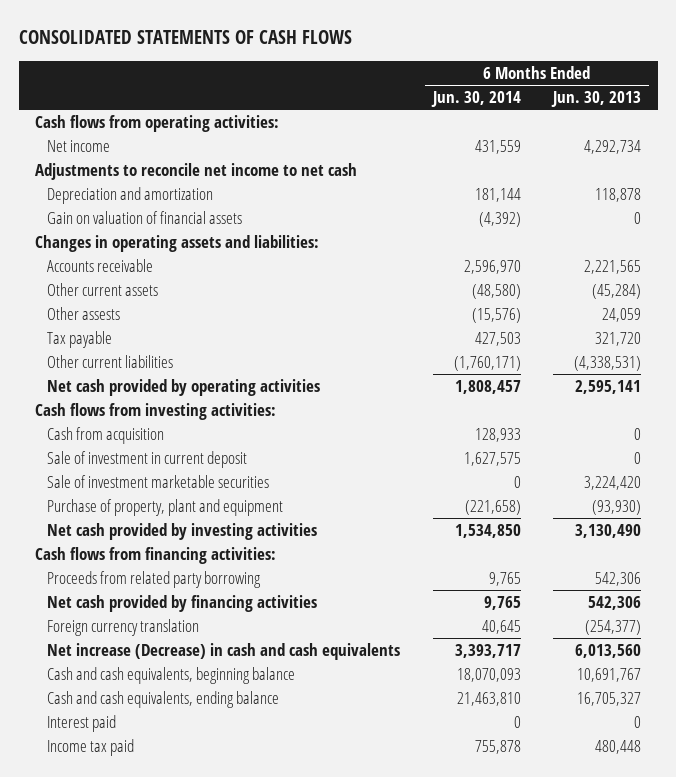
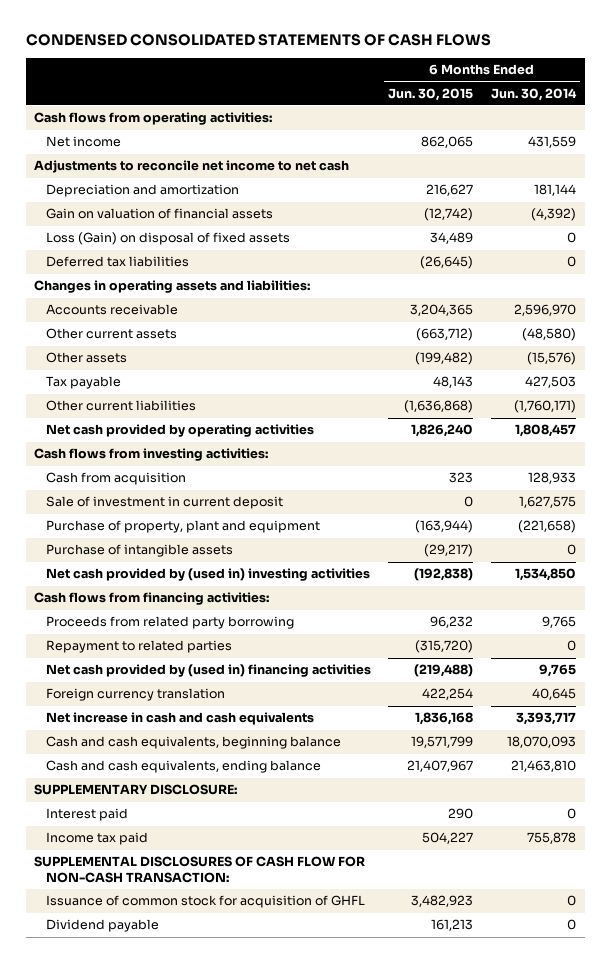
[18,30,352,45] CONSOLIDATED STATEMENTS OF CASH FLOWS -> [25,34,491,47] CONDENSED CONSOLIDATED STATEMENTS OF CASH FLOWS
[551,91,642,108] Jun. 30, 2013 -> none
none -> [388,87,474,101] Jun. 30, 2015
none -> [46,232,291,246] Loss (Gain) on disposal of fixed assets
none -> [46,256,190,268] Deferred tax liabilities
[47,307,121,321] Other assests -> [46,352,128,364] Other assets
[47,475,270,489] Sale of investment marketable securities -> none
none -> [46,544,234,558] Purchase of intangible assets
[47,523,318,541] Net cash provided by investing activities -> [46,568,371,582] Net cash provided by (used in) investing activities
none -> [46,640,233,654] Repayment to related parties
[47,595,318,613] Net cash provided by financing activities -> [46,664,372,678] Net cash provided by (used in) financing activities
[47,643,401,661] Net increase (Decrease) in cash and cash equivalents -> [46,712,315,726] Net increase in cash and cash equivalents
none -> [34,784,238,796] SUPPLEMENTARY DISCLOSURE:
none -> [34,856,366,884] SUPPLEMENTAL DISCLOSURES OF CASH FLOW FOR NON-CASH TRANSACTION:
none -> [46,895,366,909] Issuance of common stock for acquisition of GHFL
none -> [46,919,160,933] Dividend payable

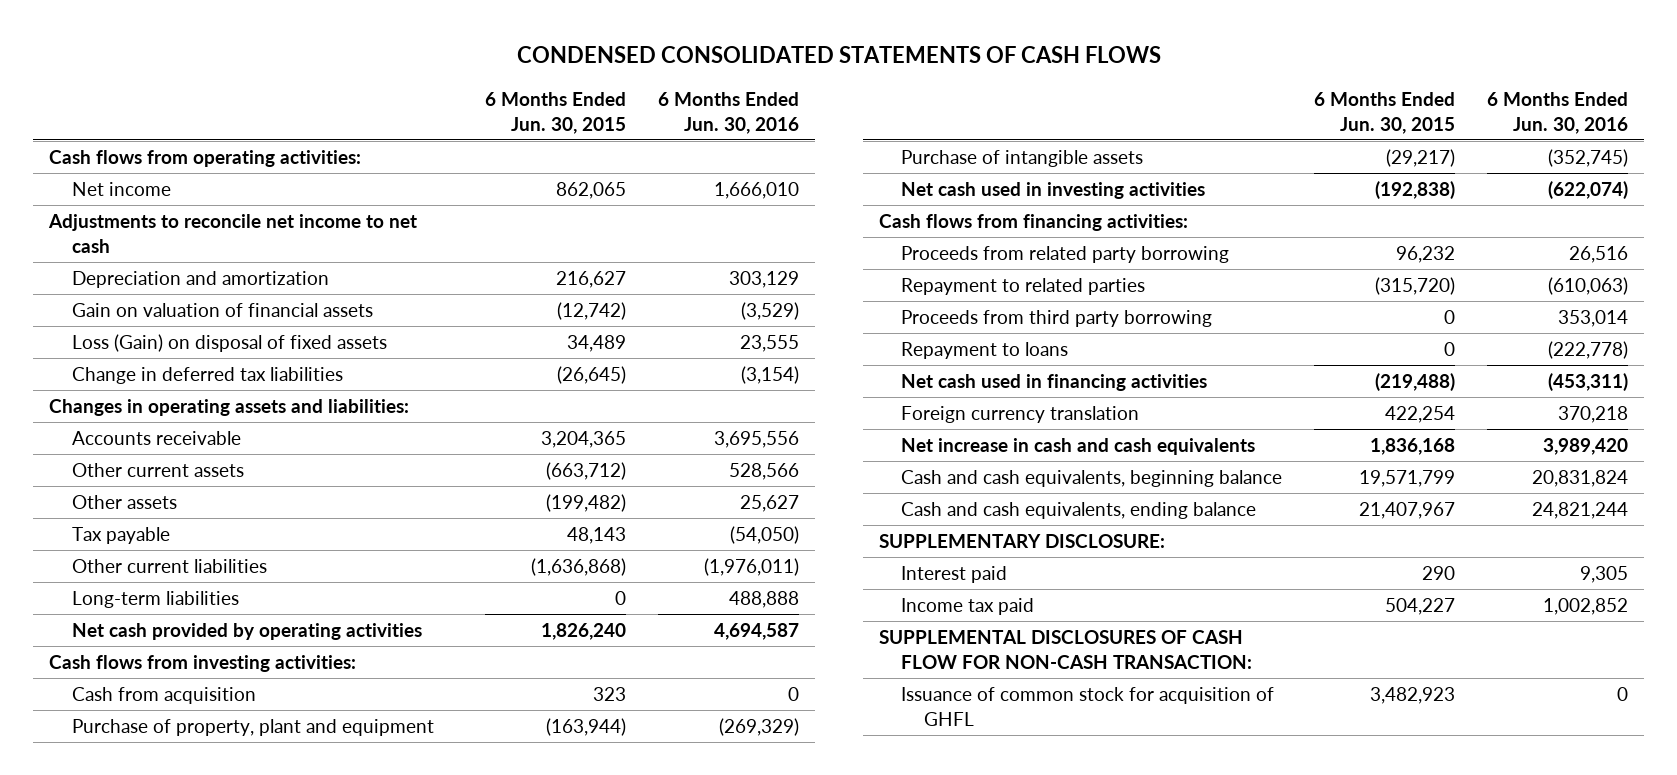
[490,87,577,101] Jun. 30, 2014 -> none
none -> [657,91,799,134] 6 Months Ended Jun. 30, 2016
[46,256,190,268] Deferred tax liabilities -> [71,367,343,385] Change in deferred tax liabilities
none -> [71,591,239,609] Long-term liabilities
[46,496,284,510] Sale of investment in current deposit -> none
[46,568,371,582] Net cash provided by (used in) investing activities -> [901,182,1206,200] Net cash used in investing activities
none -> [901,310,1213,328] Proceeds from third party borrowing
none -> [901,342,1069,360] Repayment to loans
[46,664,372,678] Net cash provided by (used in) financing activities -> [901,374,1208,392] Net cash used in financing activities
[46,919,160,933] Dividend payable -> none

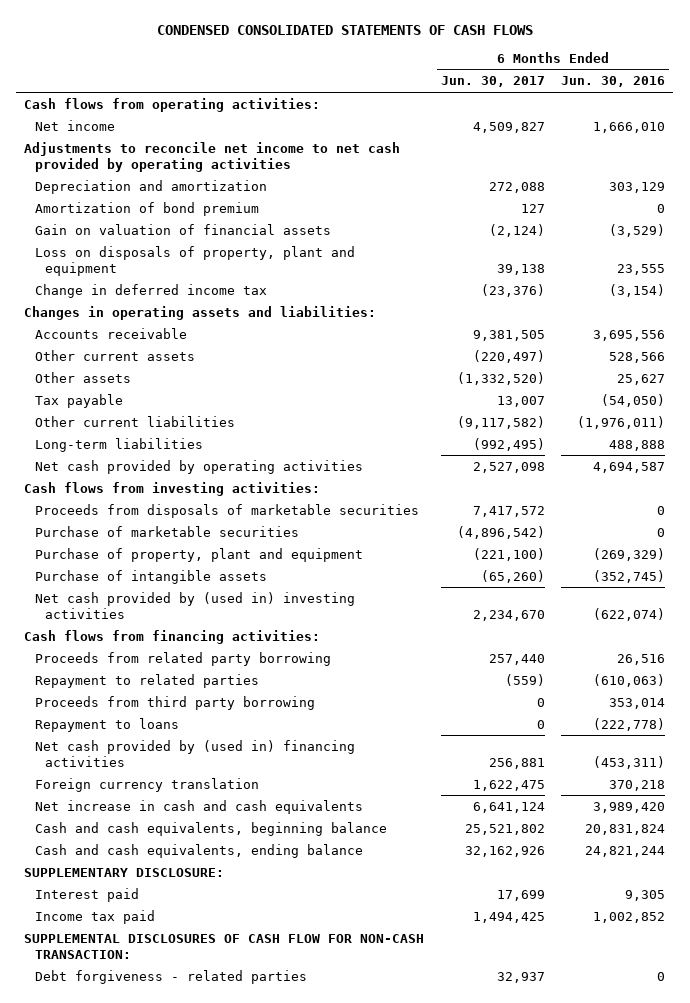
[484,91,626,134] 6 Months Ended Jun. 30, 2015 -> none
none -> [440,76,545,88] Jun. 30, 2017
[48,214,418,254] Adjustments to reconcile net income to net cash -> [24,141,401,172] Adjustments to reconcile net income to net cash provided by operating activities
none -> [34,201,259,216] Amortization of bond premium
[71,334,387,353] Loss (Gain) on disposal of fixed assets -> [34,245,355,276] Loss on disposals of property, plant and equipment
[71,367,343,385] Change in deferred tax liabilities -> [34,283,267,298] Change in deferred income tax
[71,687,256,705] Cash from acquisition -> none
none -> [34,503,419,518] Proceeds from disposals of marketable securities
none -> [34,525,299,537] Purchase of marketable securities
[901,182,1206,200] Net cash used in investing activities -> [34,591,355,619] Net cash provided by (used in) investing activities
[901,374,1208,392] Net cash used in financing activities -> [34,739,355,767] Net cash provided by (used in) financing activities
[901,687,1275,727] Issuance of common stock for acquisition of GHFL -> none
none -> [34,969,307,984] Debt forgiveness - related parties

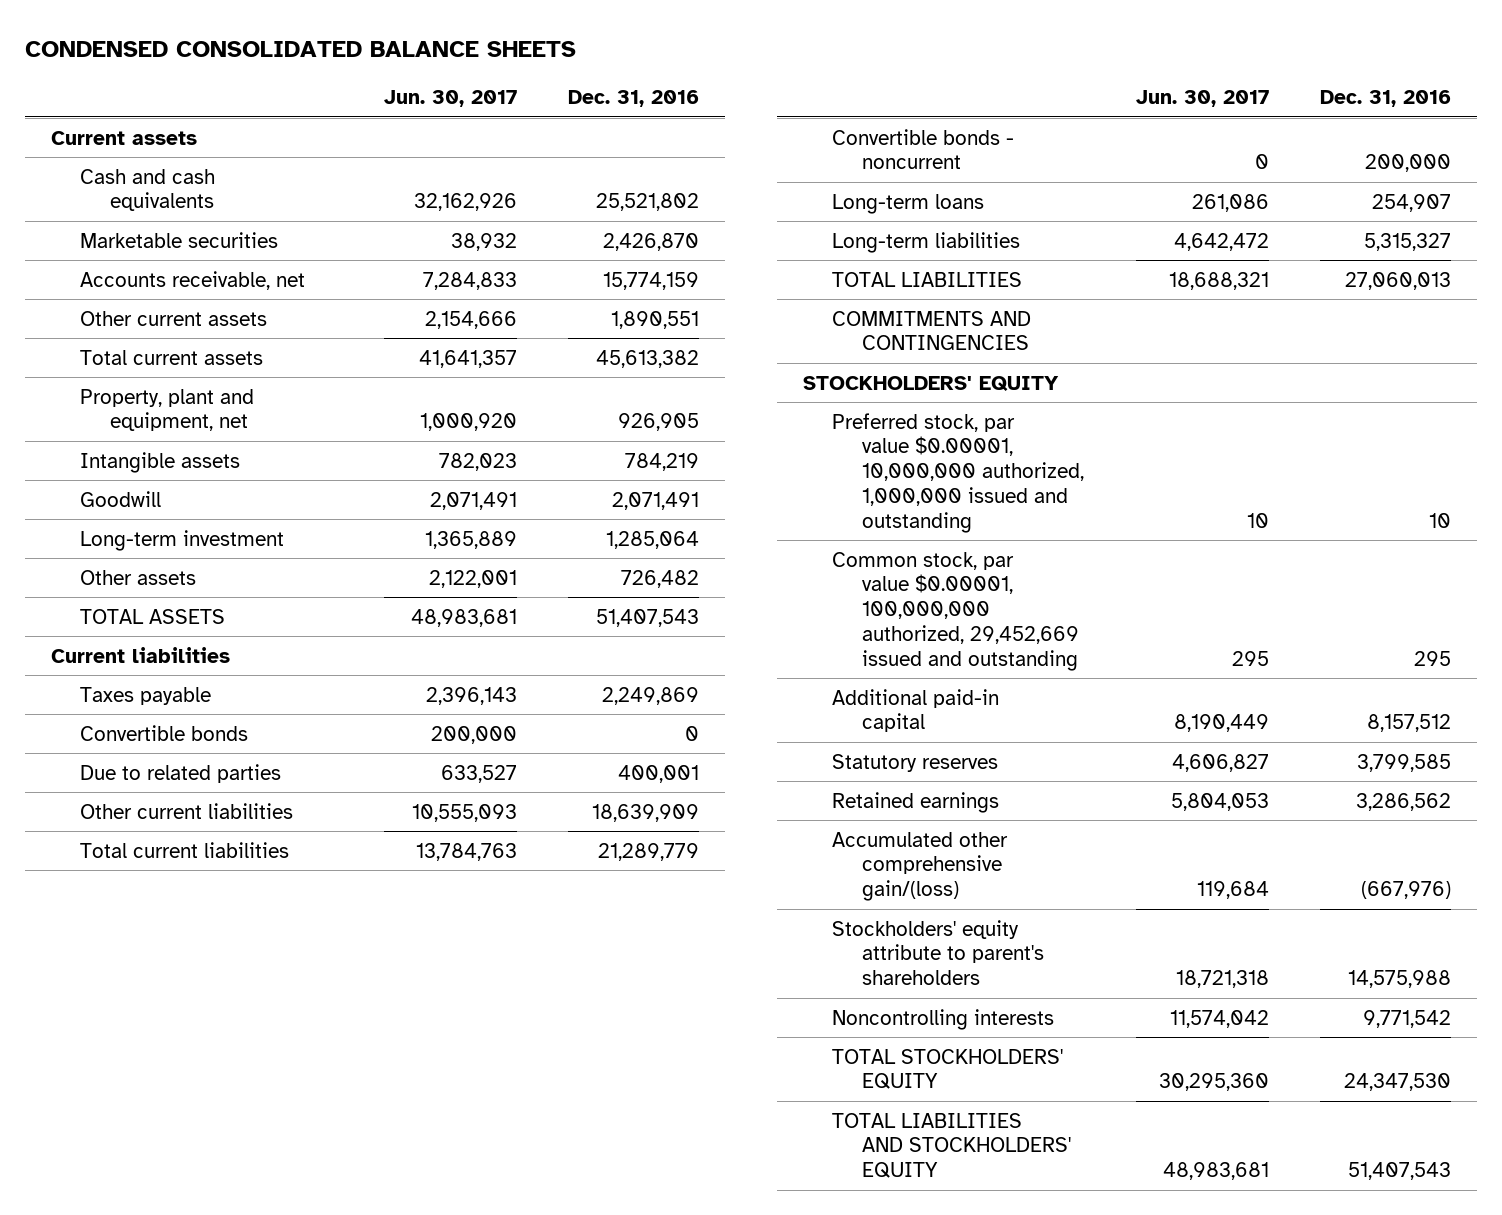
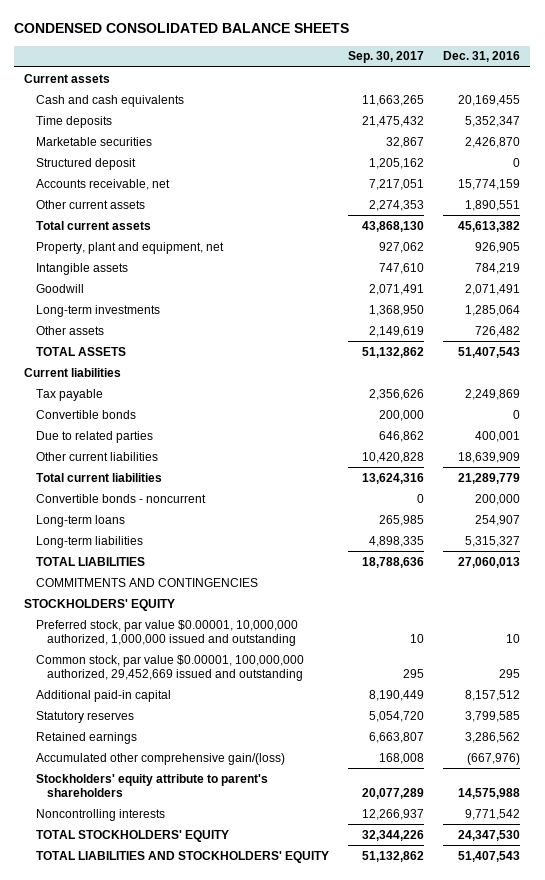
[383,90,517,108] Jun. 30, 2017 -> none
none -> [348,51,425,64] Sep. 30, 2017
[596,193,700,212] 25,521,802 -> [458,94,521,106] 20,169,455
none -> [35,115,112,128] Time deposits
none -> [35,157,136,170] Structured deposit
[80,529,285,551] Long-term investment -> [35,304,160,317] Long-term investments
[80,686,212,705] Taxes payable -> [35,388,103,401] Tax payable

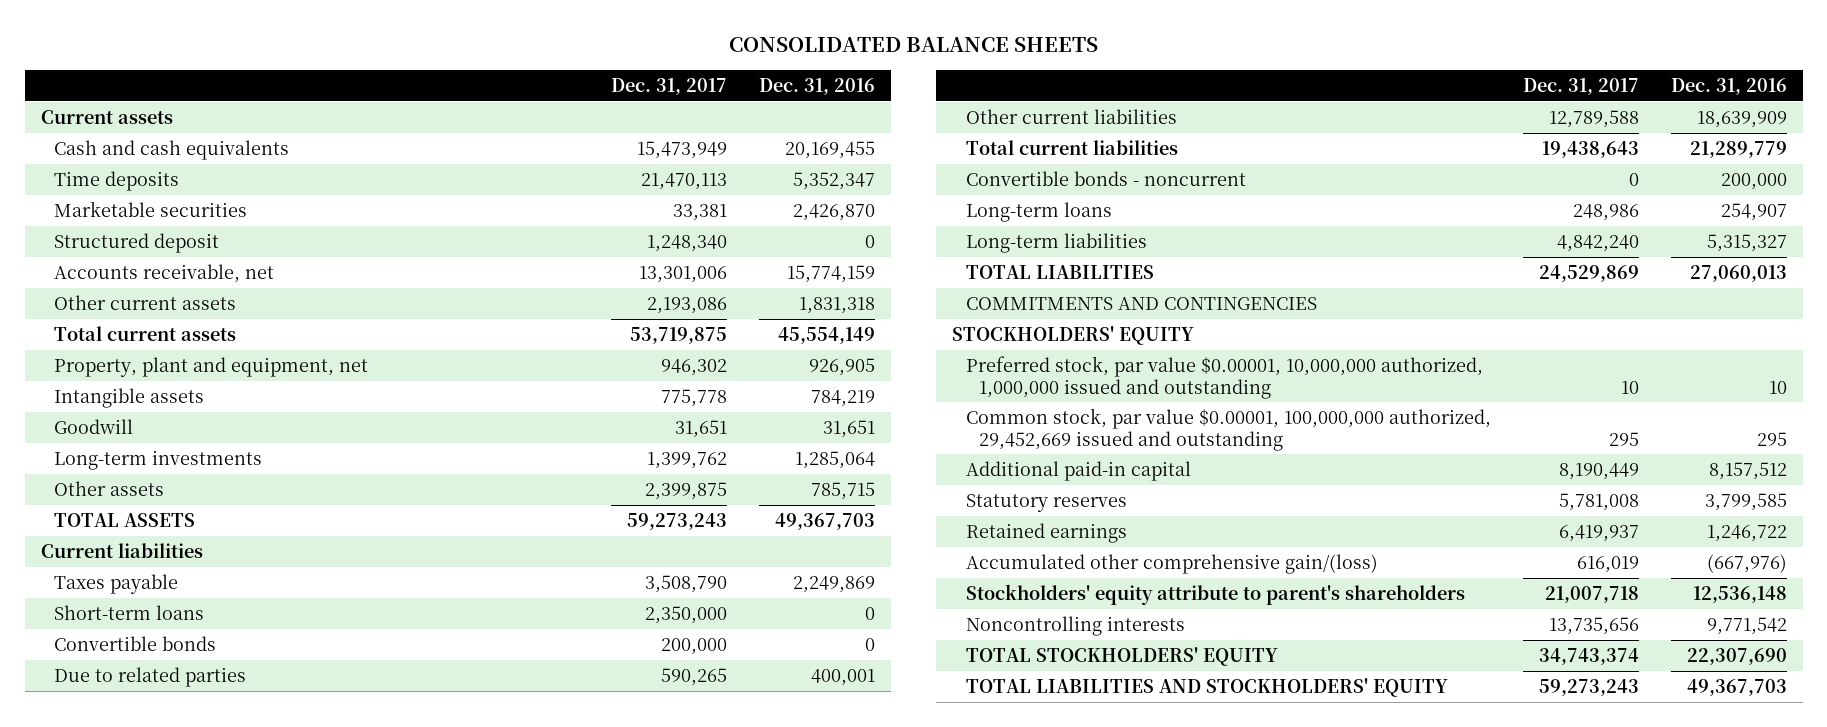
[14,23,350,34] CONDENSED CONSOLIDATED BALANCE SHEETS -> [728,37,1098,53] CONSOLIDATED BALANCE SHEETS
[348,51,425,64] Sep. 30, 2017 -> none
none -> [611,77,728,95] Dec. 31, 2017
[465,199,521,211] 1,890,551 -> [799,296,876,314] 1,831,318
[458,220,521,232] 45,613,382 -> [778,326,876,344] 45,554,149
[465,283,521,295] 2,071,491 -> [823,419,876,438] 31,651
[475,325,521,337] 726,482 -> [811,481,876,500] 785,715
[458,346,521,358] 51,407,543 -> [775,512,876,530] 49,367,703
[35,388,103,401] Tax payable -> [54,573,179,594] Taxes payable
none -> [54,604,205,620] Short-term loans
[465,731,521,743] 3,286,562 -> [1706,524,1787,542] 1,246,722
[458,788,521,800] 14,575,988 -> [1692,585,1787,603] 12,536,148
[458,829,521,841] 24,347,530 -> [1686,647,1787,665] 22,307,690
[458,850,521,862] 51,407,543 -> [1686,678,1787,696] 49,367,703

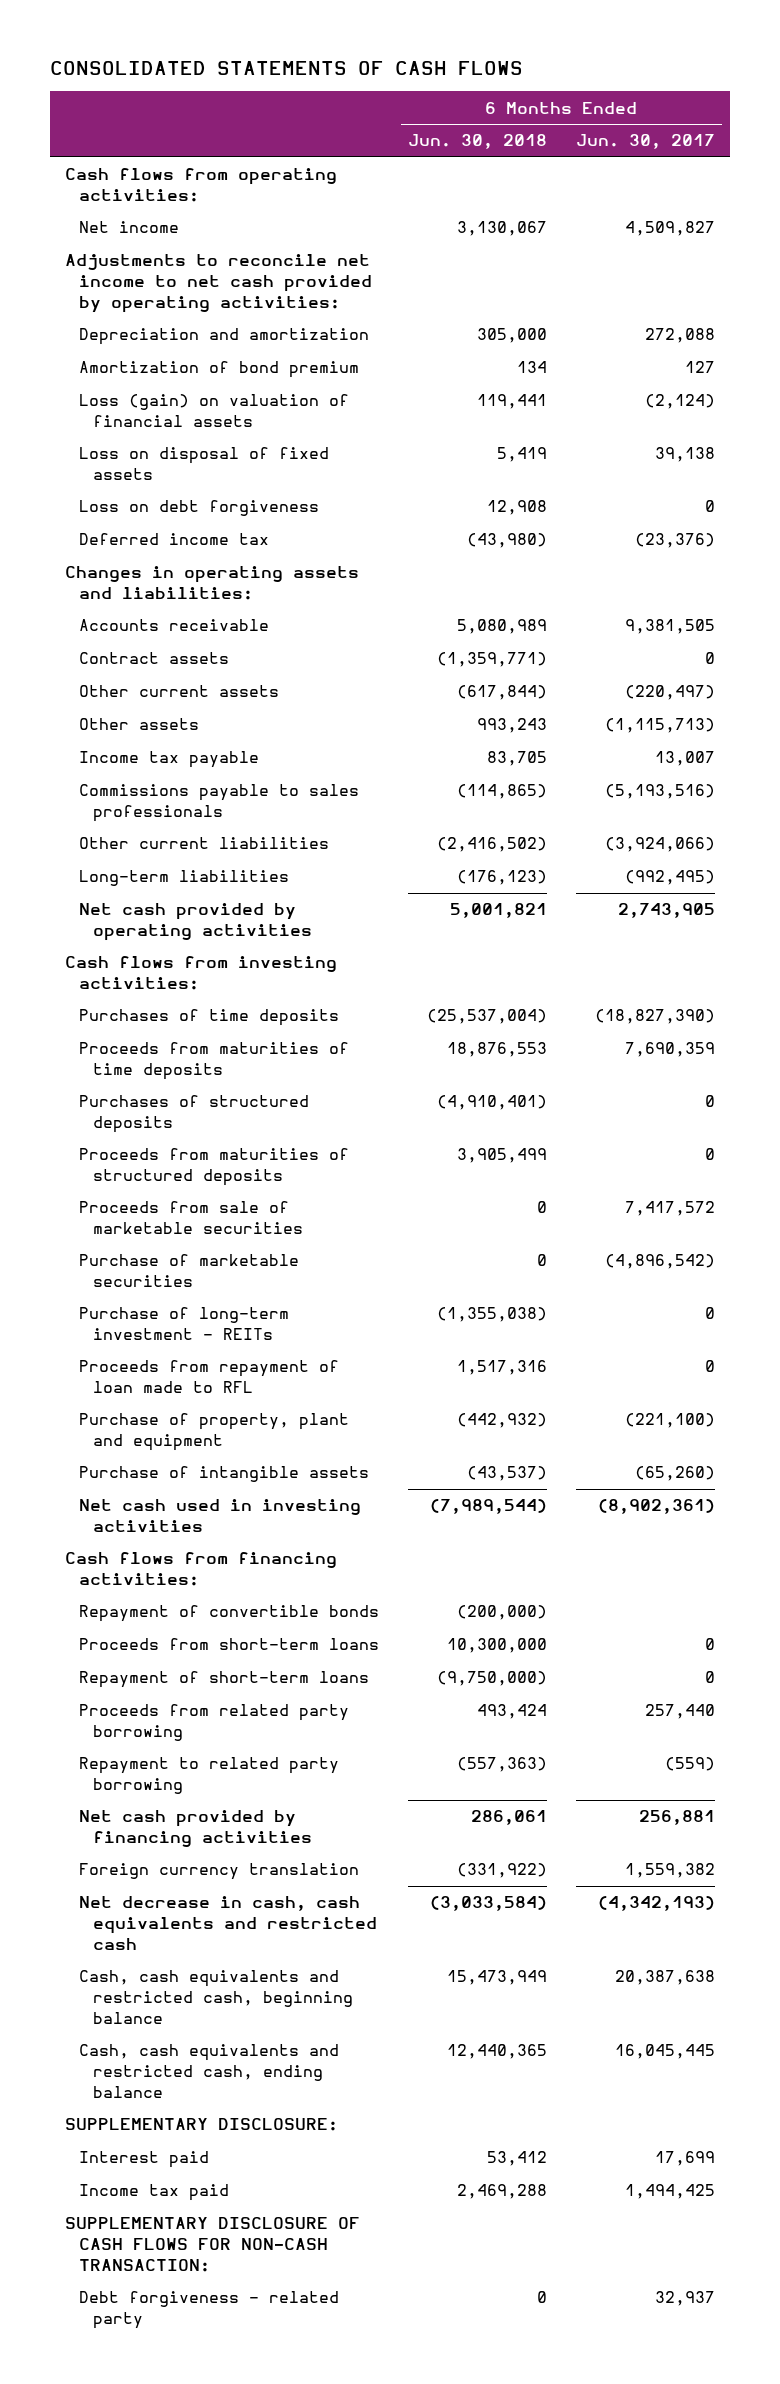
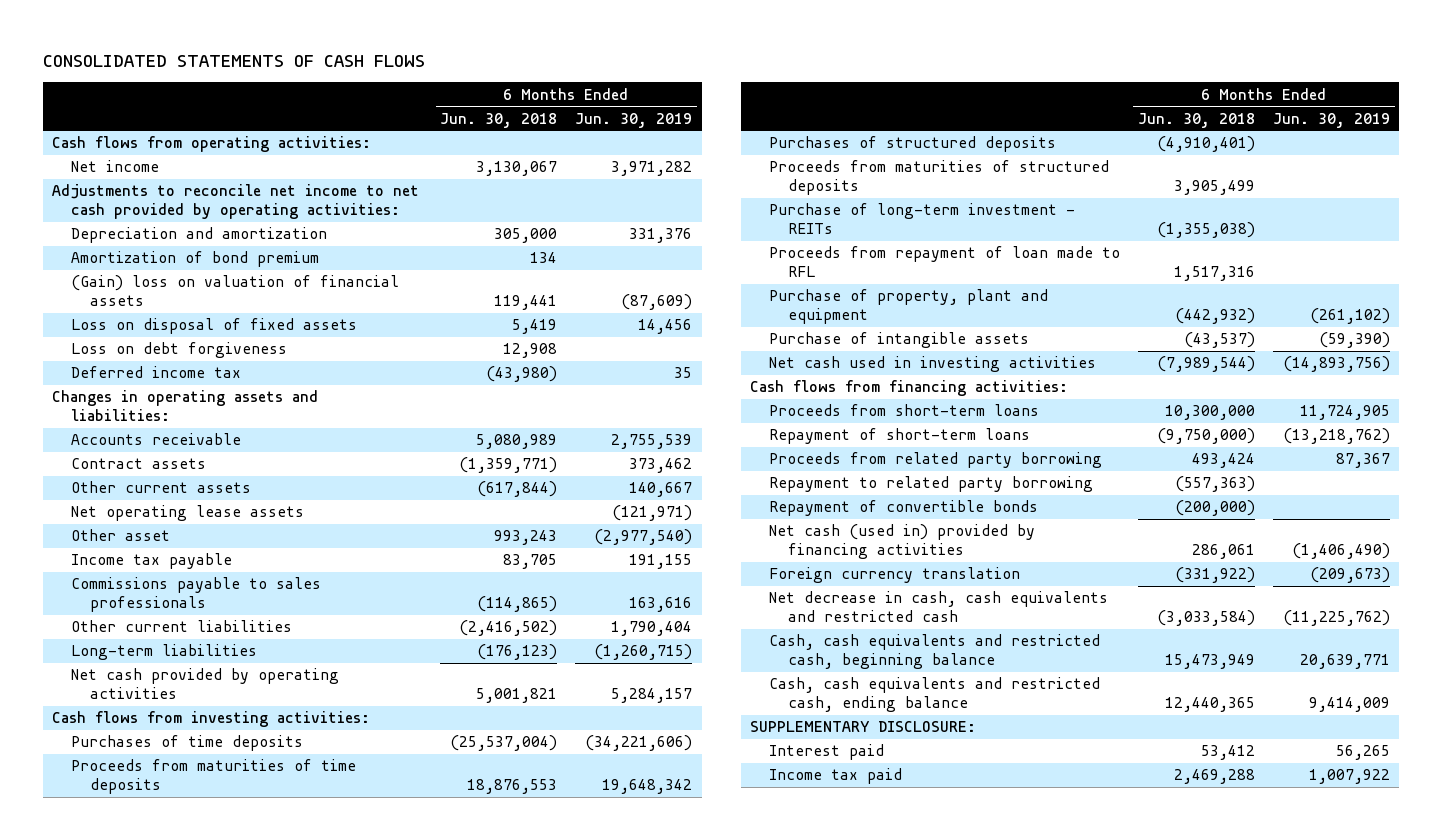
[575,134,715,150] Jun. 30, 2017 -> none
none -> [575,112,693,128] Jun. 30, 2019
[78,394,349,428] Loss (gain) on valuation of financial assets -> [70,275,399,306] (Gain) loss on valuation of financial assets
none -> [70,505,304,522] Net operating lease assets
[78,718,199,731] Other assets -> [70,529,170,542] Other asset
[78,1201,303,1235] Proceeds from sale of marketable securities -> none
[78,1254,299,1288] Purchase of marketable securities -> none
[78,1605,379,1623] Repayment of convertible bonds -> [768,500,1038,517] Repayment of convertible bonds
[78,1810,312,1848] Net cash provided by financing activities -> [768,524,1035,559] Net cash (used in) provided by financing activities
[64,2217,360,2272] SUPPLEMENTARY DISCLOSURE OF CASH FLOWS FOR NON-CASH TRANSACTION: -> none
[78,2291,339,2330] Debt forgiveness - related party -> none

